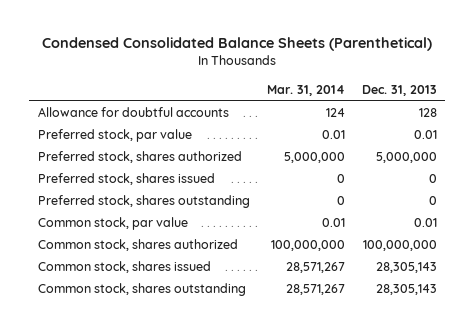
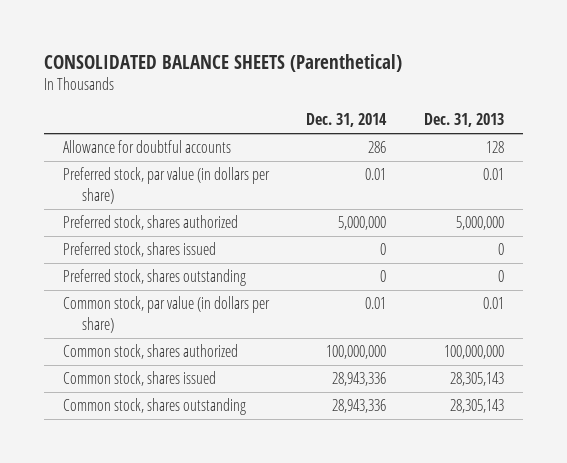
[42,37,433,52] Condensed Consolidated Balance Sheets (Parenthetical) -> [44,53,403,72] CONSOLIDATED BALANCE SHEETS (Parenthetical)
[266,84,345,96] Mar. 31, 2014 -> none
none -> [306,113,388,128] Dec. 31, 2014
[37,128,192,142] Preferred stock, par value -> [62,167,270,204] Preferred stock, par value (in dollars per share)
[37,216,188,230] Common stock, par value -> [62,296,270,333] Common stock, par value (in dollars per share)

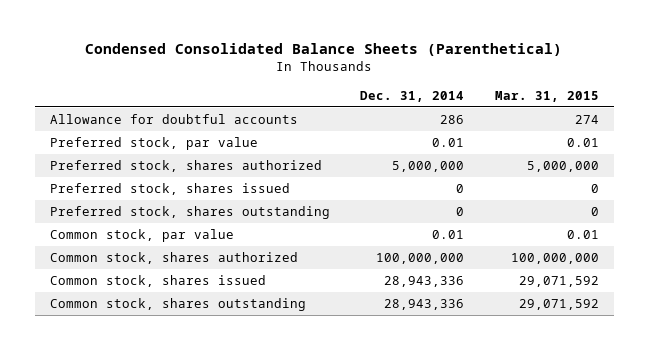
[44,53,403,72] CONSOLIDATED BALANCE SHEETS (Parenthetical) -> [85,43,563,57] Condensed Consolidated Balance Sheets (Parenthetical)
[423,113,504,128] Dec. 31, 2013 -> none
none -> [494,90,599,102] Mar. 31, 2015
[62,167,270,204] Preferred stock, par value (in dollars per share) -> [49,137,258,151] Preferred stock, par value
[62,296,270,333] Common stock, par value (in dollars per share) -> [49,229,234,243] Common stock, par value

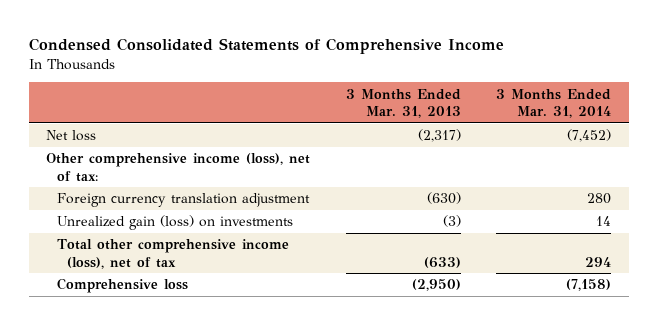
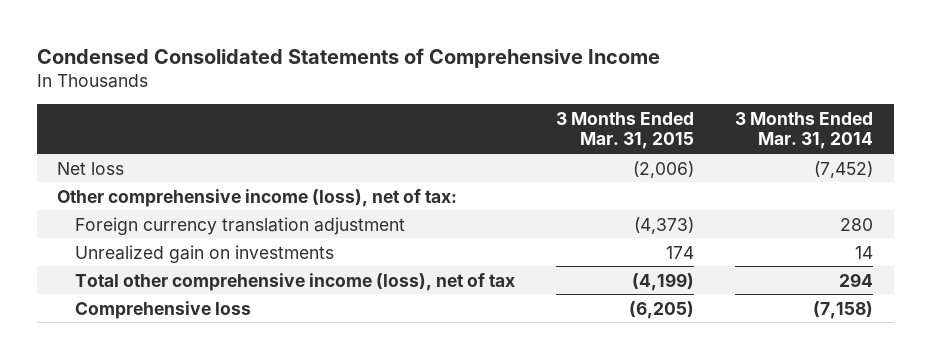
[345,88,461,119] 3 Months Ended Mar. 31, 2013 -> none
none -> [555,111,694,150] 3 Months Ended Mar. 31, 2015
[56,215,293,231] Unrealized gain (loss) on investments -> [74,244,334,263] Unrealized gain on investments

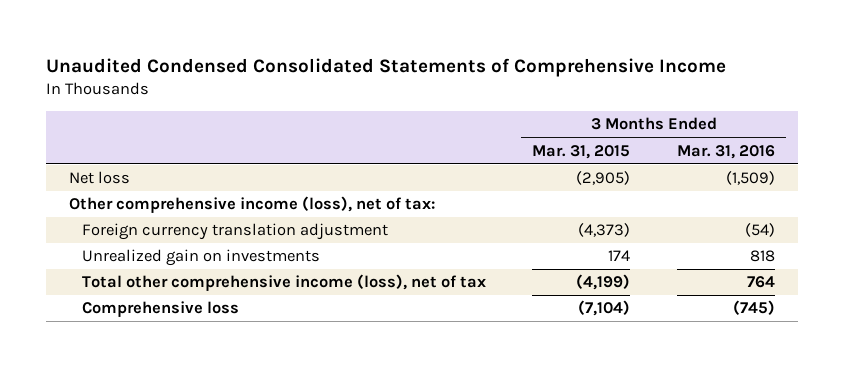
[36,47,660,68] Condensed Consolidated Statements of Comprehensive Income -> [45,57,726,77] Unaudited Condensed Consolidated Statements of Comprehensive Income
[735,111,874,150] 3 Months Ended Mar. 31, 2014 -> none
none -> [676,144,775,159] Mar. 31, 2016
[632,160,694,178] (2,006) -> [576,171,631,186] (2,905)
[628,300,694,319] (6,205) -> [578,300,631,317] (7,104)

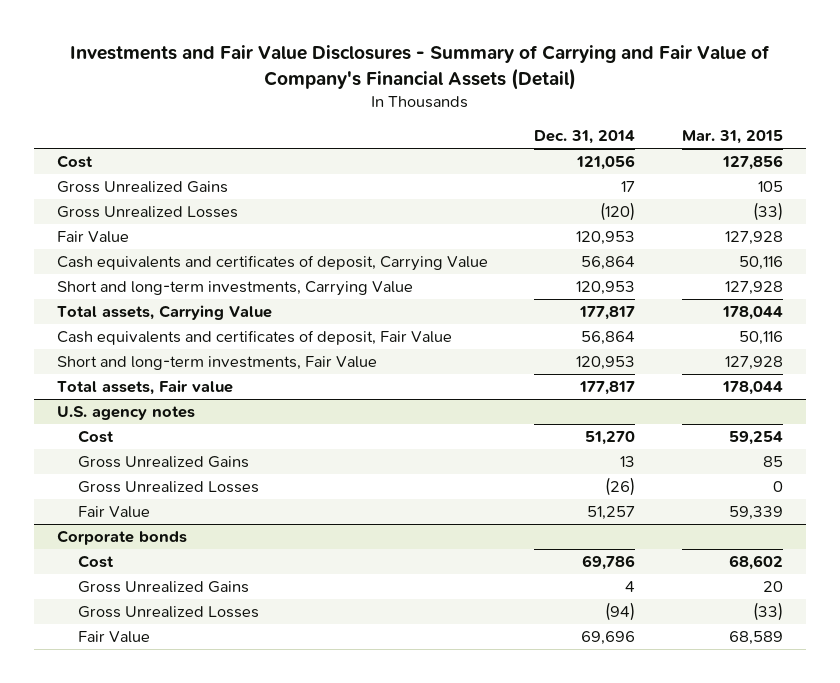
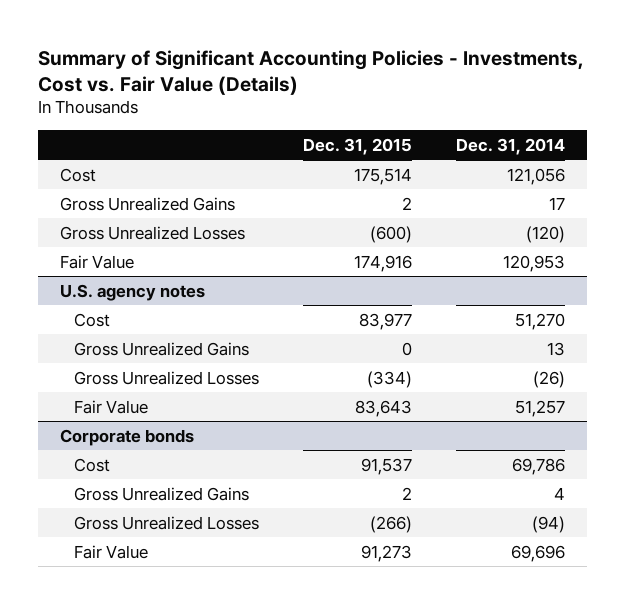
[69,45,770,90] Investments and Fair Value Disclosures - Summary of Carrying and Fair Value of Company's Financial Assets (Detail) -> [38,49,585,95] Summary of Significant Accounting Policies - Investments, Cost vs. Fair Value (Details)
[681,130,783,145] Mar. 31, 2015 -> none
none -> [302,137,412,155] Dec. 31, 2015
[56,255,488,272] Cash equivalents and certificates of deposit, Carrying Value -> none
[56,281,413,297] Short and long-term investments, Carrying Value -> none
[56,305,272,321] Total assets, Carrying Value -> none
[56,330,452,346] Cash equivalents and certificates of deposit, Fair Value -> none
[56,356,377,371] Short and long-term investments, Fair Value -> none
[56,380,233,396] Total assets, Fair value -> none

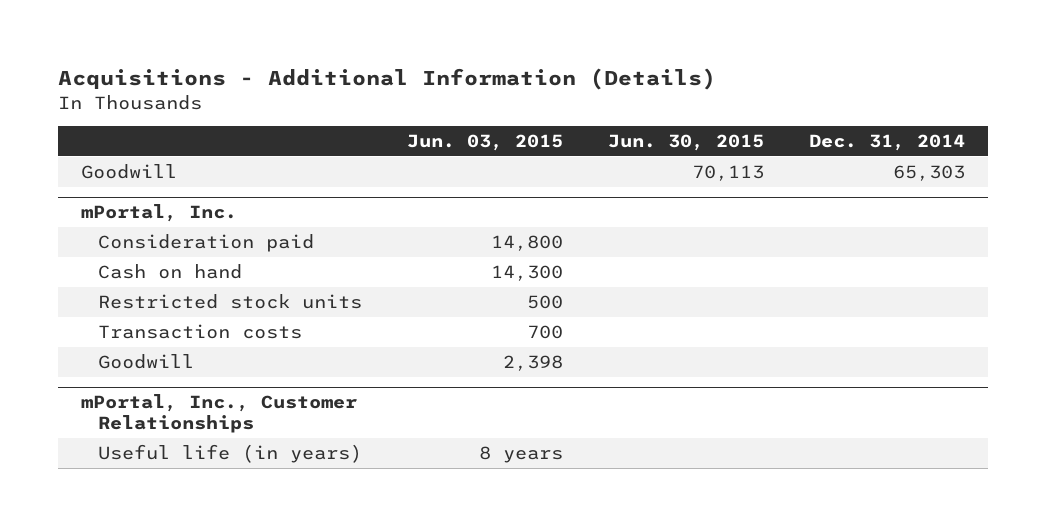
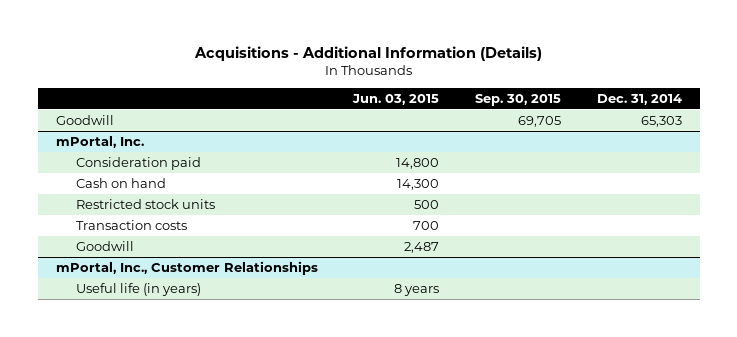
[608,134,765,152] Jun. 30, 2015 -> none
none -> [475,93,562,106] Sep. 30, 2015
[503,354,564,371] 2,398 -> [404,242,440,254] 2,487

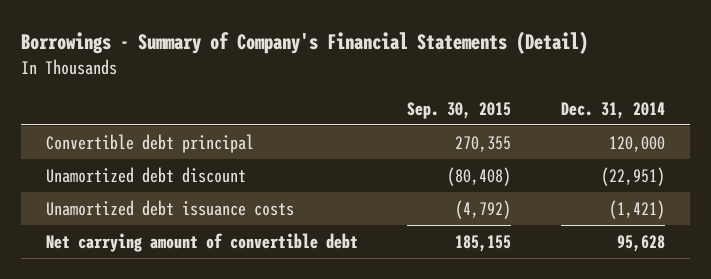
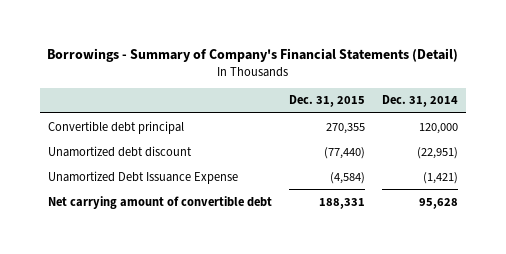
[407,101,512,119] Sep. 30, 2015 -> none
none -> [288,95,365,108] Dec. 31, 2015
[45,199,294,216] Unamortized debt issuance costs -> [48,170,239,184] Unamortized Debt Issuance Expense

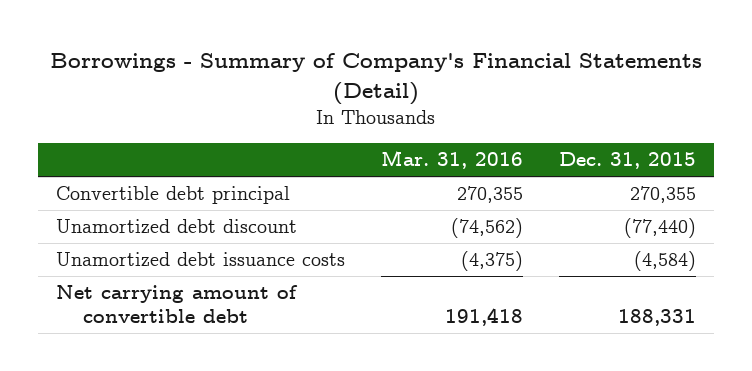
[381,95,458,108] Dec. 31, 2014 -> none
none -> [380,150,523,170] Mar. 31, 2016
[48,170,239,184] Unamortized Debt Issuance Expense -> [56,252,346,268] Unamortized debt issuance costs

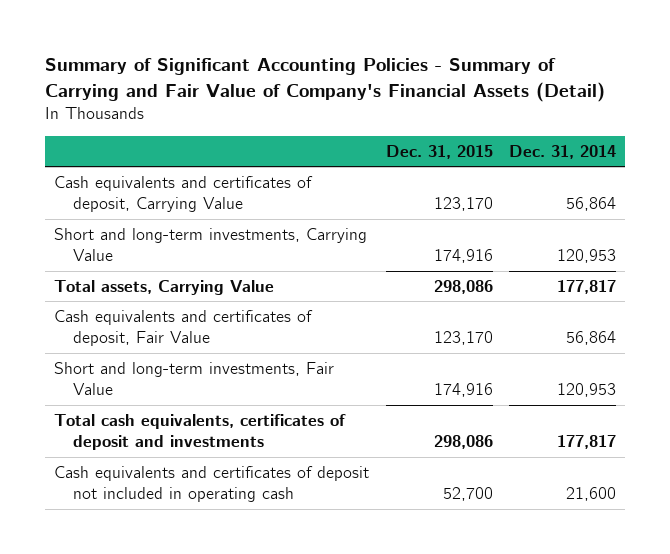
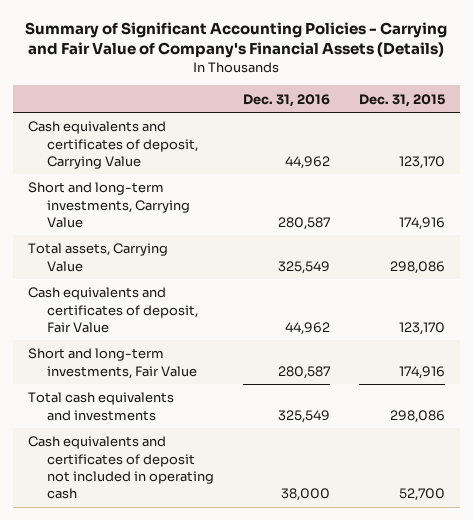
[45,58,606,102] Summary of Significant Accounting Policies - Summary of Carrying and Fair Value of Company's Financial Assets (Detail) -> [25,21,448,59] Summary of Significant Accounting Policies - Carrying and Fair Value of Company's Financial Assets (Details)
[509,144,617,159] Dec. 31, 2014 -> none
none -> [242,93,330,107] Dec. 31, 2016
[53,413,346,451] Total cash equivalents, certificates of deposit and investments -> [27,392,174,421] Total cash equivalents and investments

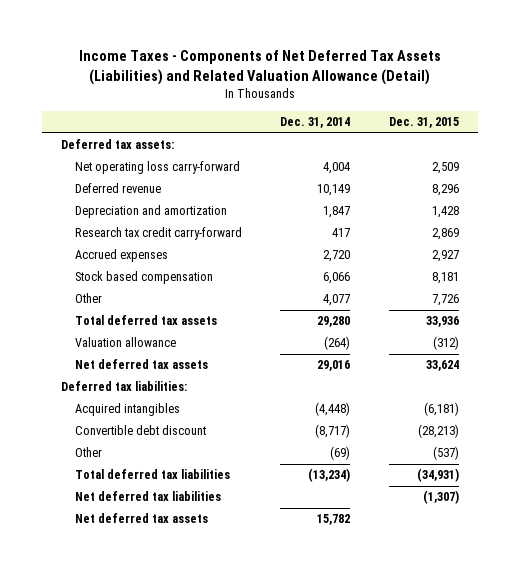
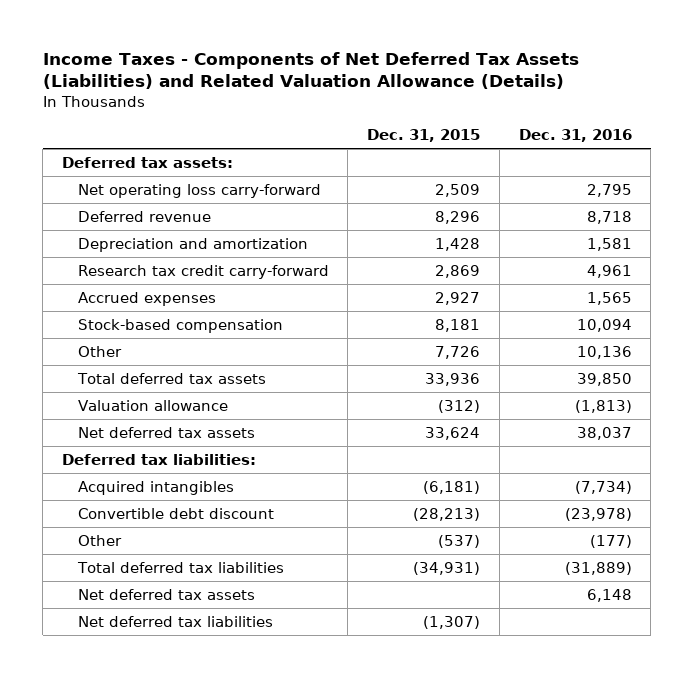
[78,50,441,86] Income Taxes - Components of Net Deferred Tax Assets (Liabilities) and Related Valuation Allowance (Detail) -> [42,52,579,90] Income Taxes - Components of Net Deferred Tax Assets (Liabilities) and Related Valuation Allowance (Details)
[280,117,351,129] Dec. 31, 2014 -> none
none -> [518,128,632,142] Dec. 31, 2016
[75,271,214,285] Stock based compensation -> [77,318,283,333] Stock-based compensation
[75,491,222,502] Net deferred tax liabilities -> [77,615,273,627] Net deferred tax liabilities

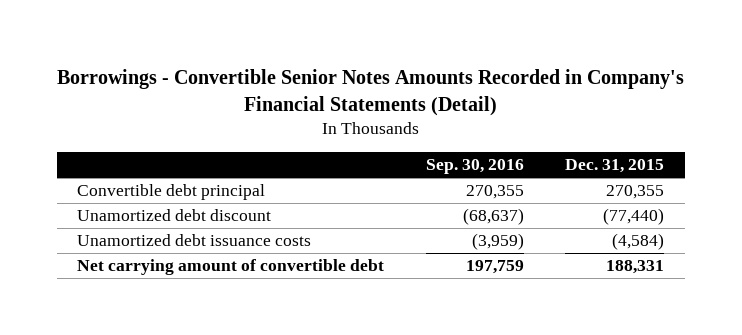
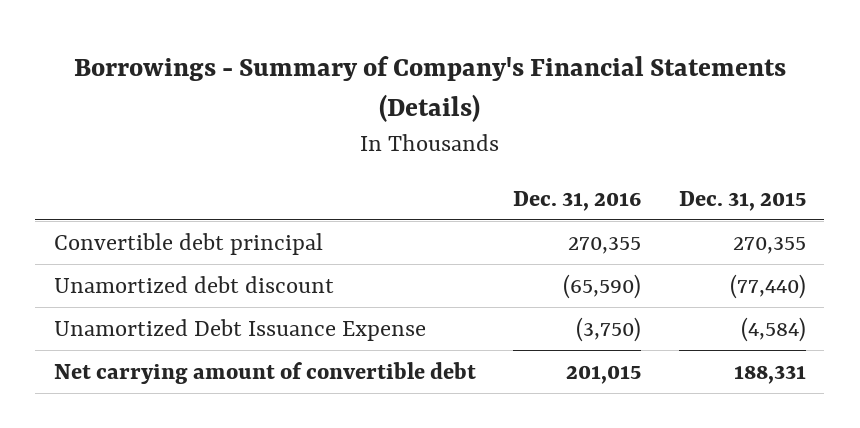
[56,68,684,116] Borrowings - Convertible Senior Notes Amounts Recorded in Company's Financial Statements (Detail) -> [73,55,786,122] Borrowings - Summary of Company's Financial Statements (Details)
[425,159,524,175] Sep. 30, 2016 -> none
none -> [513,190,642,211] Dec. 31, 2016
[77,234,312,247] Unamortized debt issuance costs -> [53,318,426,341] Unamortized Debt Issuance Expense

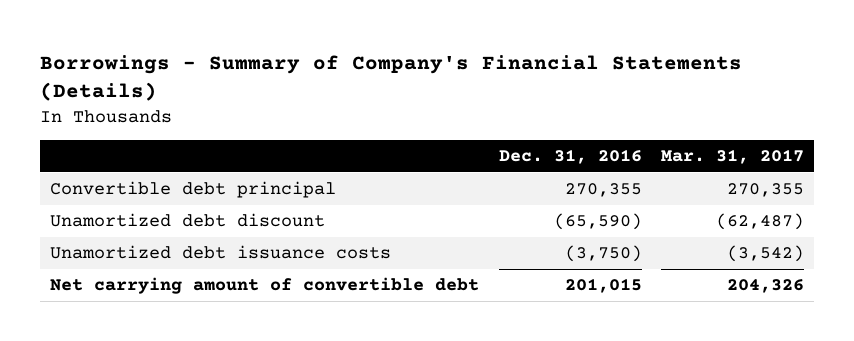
[678,190,806,211] Dec. 31, 2015 -> none
none -> [661,149,805,165] Mar. 31, 2017
[53,318,426,341] Unamortized Debt Issuance Expense -> [50,245,392,260] Unamortized debt issuance costs

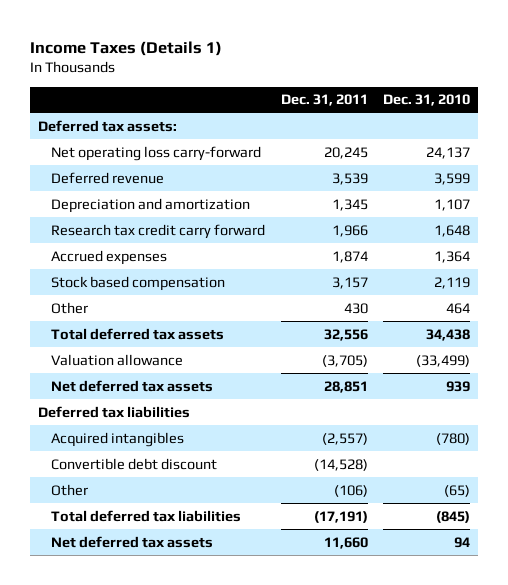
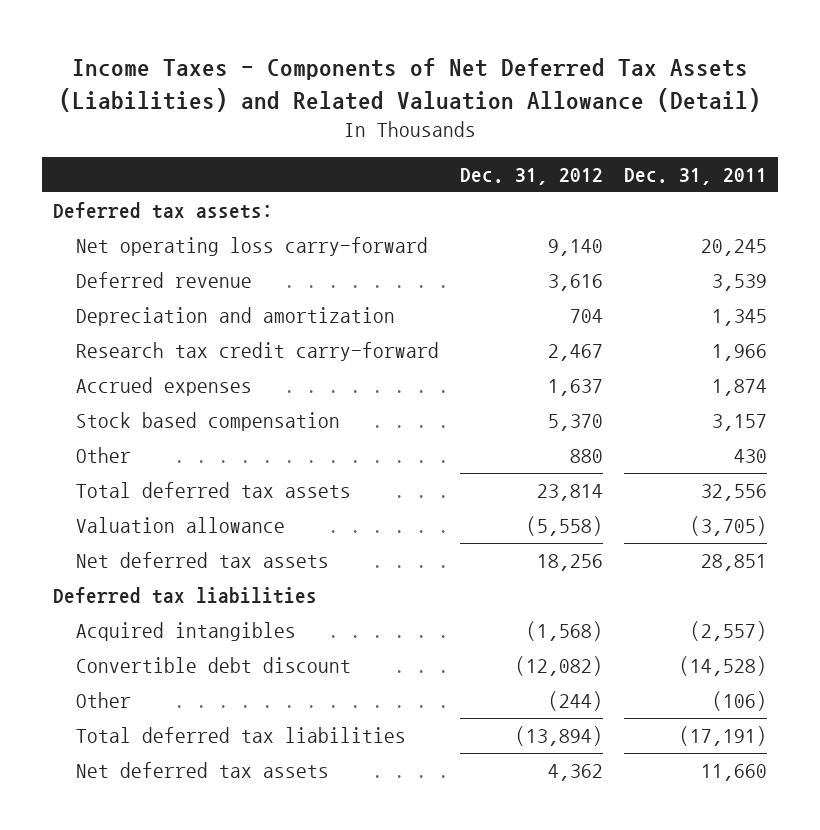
[30,40,223,56] Income Taxes (Details 1) -> [58,57,761,112] Income Taxes - Components of Net Deferred Tax Assets (Liabilities) and Related Valuation Allowance (Detail)
[383,94,471,107] Dec. 31, 2010 -> none
none -> [459,168,603,186] Dec. 31, 2012
[51,223,266,239] Research tax credit carry forward -> [75,342,439,362] Research tax credit carry-forward

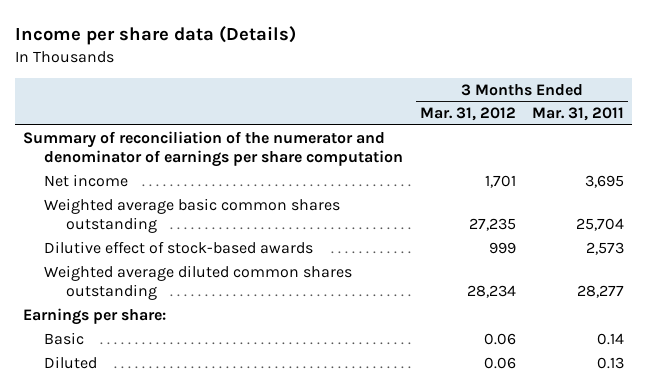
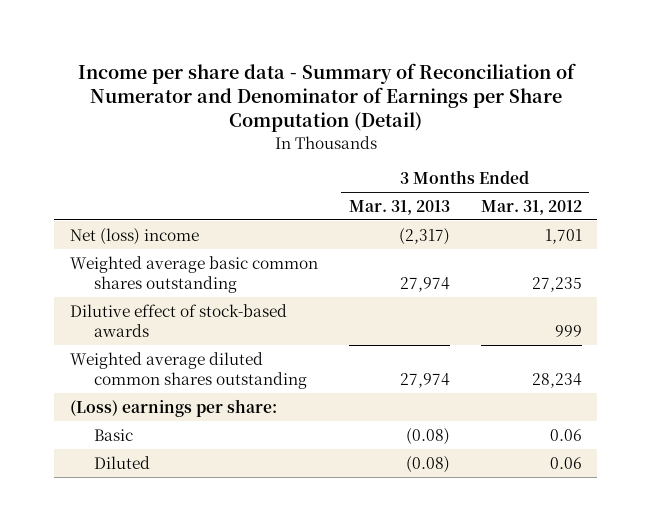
[15,26,297,46] Income per share data (Details) -> [77,62,576,133] Income per share data - Summary of Reconciliation of Numerator and Denominator of Earnings per Share Computation (Detail)
[531,107,624,122] Mar. 31, 2011 -> none
none -> [348,199,450,215] Mar. 31, 2013
[23,130,404,168] Summary of reconciliation of the numerator and denominator of earnings per share computation -> none
[44,173,129,187] Net income -> [69,227,199,245] Net (loss) income
[23,307,167,325] Earnings per share: -> [69,398,277,417] (Loss) earnings per share:

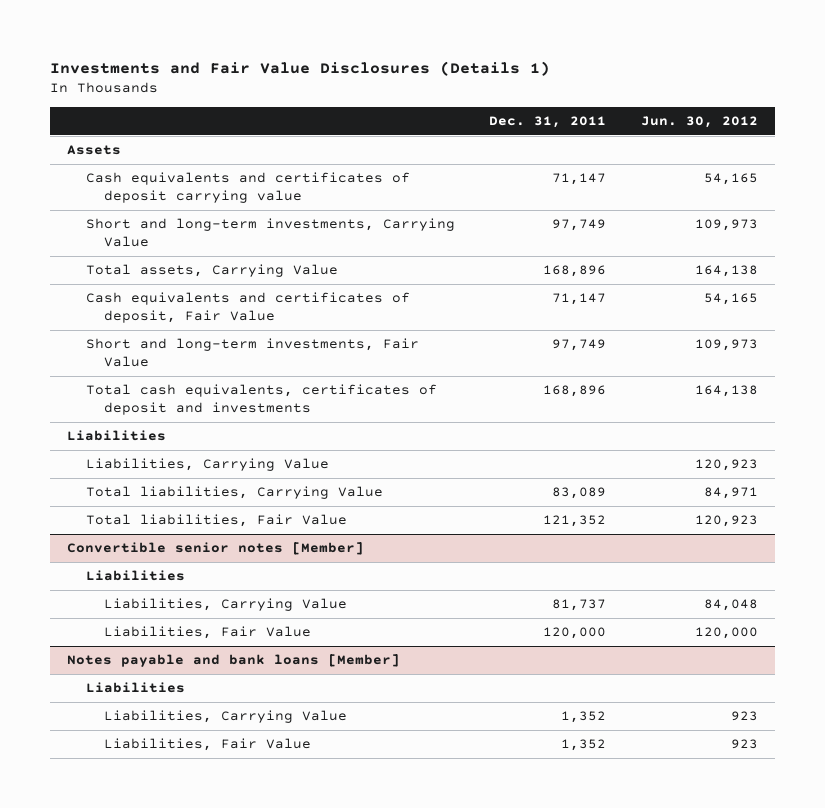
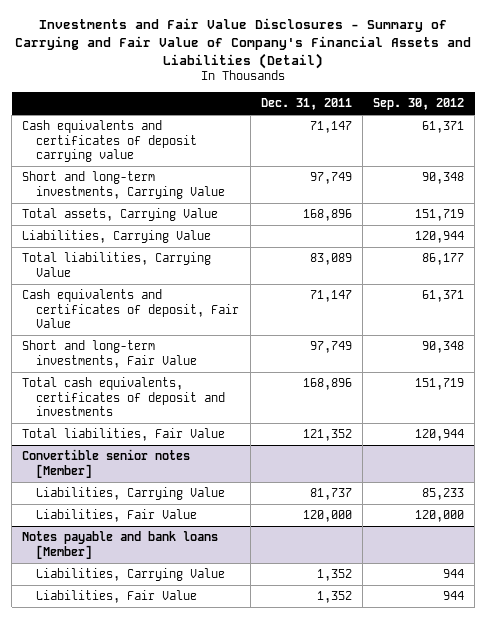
[50,60,551,76] Investments and Fair Value Disclosures (Details 1) -> [15,18,472,69] Investments and Fair Value Disclosures - Summary of Carrying and Fair Value of Company's Financial Assets and Liabilities (Detail)
[640,116,758,129] Jun. 30, 2012 -> none
none -> [372,97,464,110] Sep. 30, 2012
[67,145,122,156] Assets -> none
[85,458,329,472] Liabilities, Carrying Value -> [22,230,212,244] Liabilities, Carrying Value
[85,486,383,500] Total liabilities, Carrying Value -> [22,252,212,277] Total liabilities, Carrying Value
[67,430,167,442] Liabilities -> none
[85,570,185,582] Liabilities -> none
[85,682,185,694] Liabilities -> none

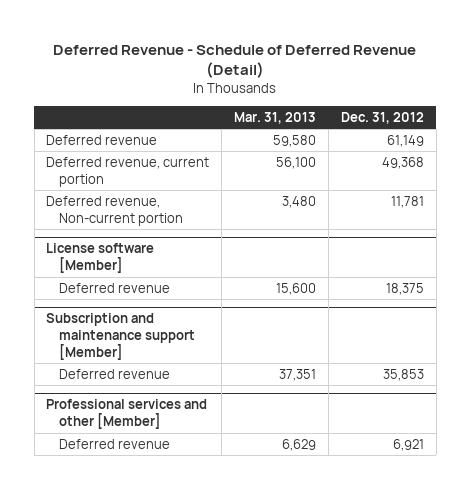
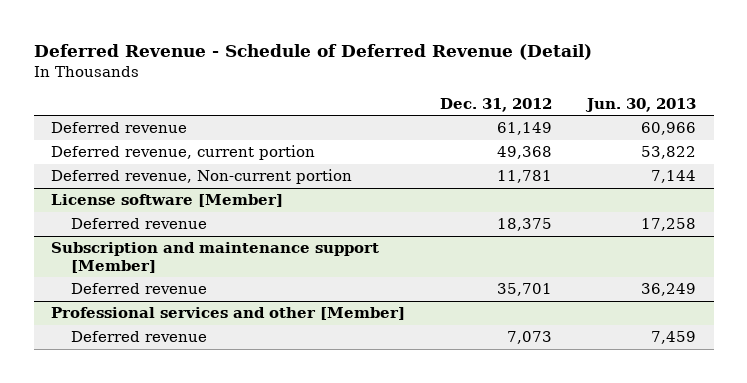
[234,112,317,125] Mar. 31, 2013 -> none
none -> [585,97,697,112] Jun. 30, 2013
[382,368,424,381] 35,853 -> [497,283,553,297] 35,701
[392,438,424,451] 6,921 -> [507,331,553,345] 7,073

